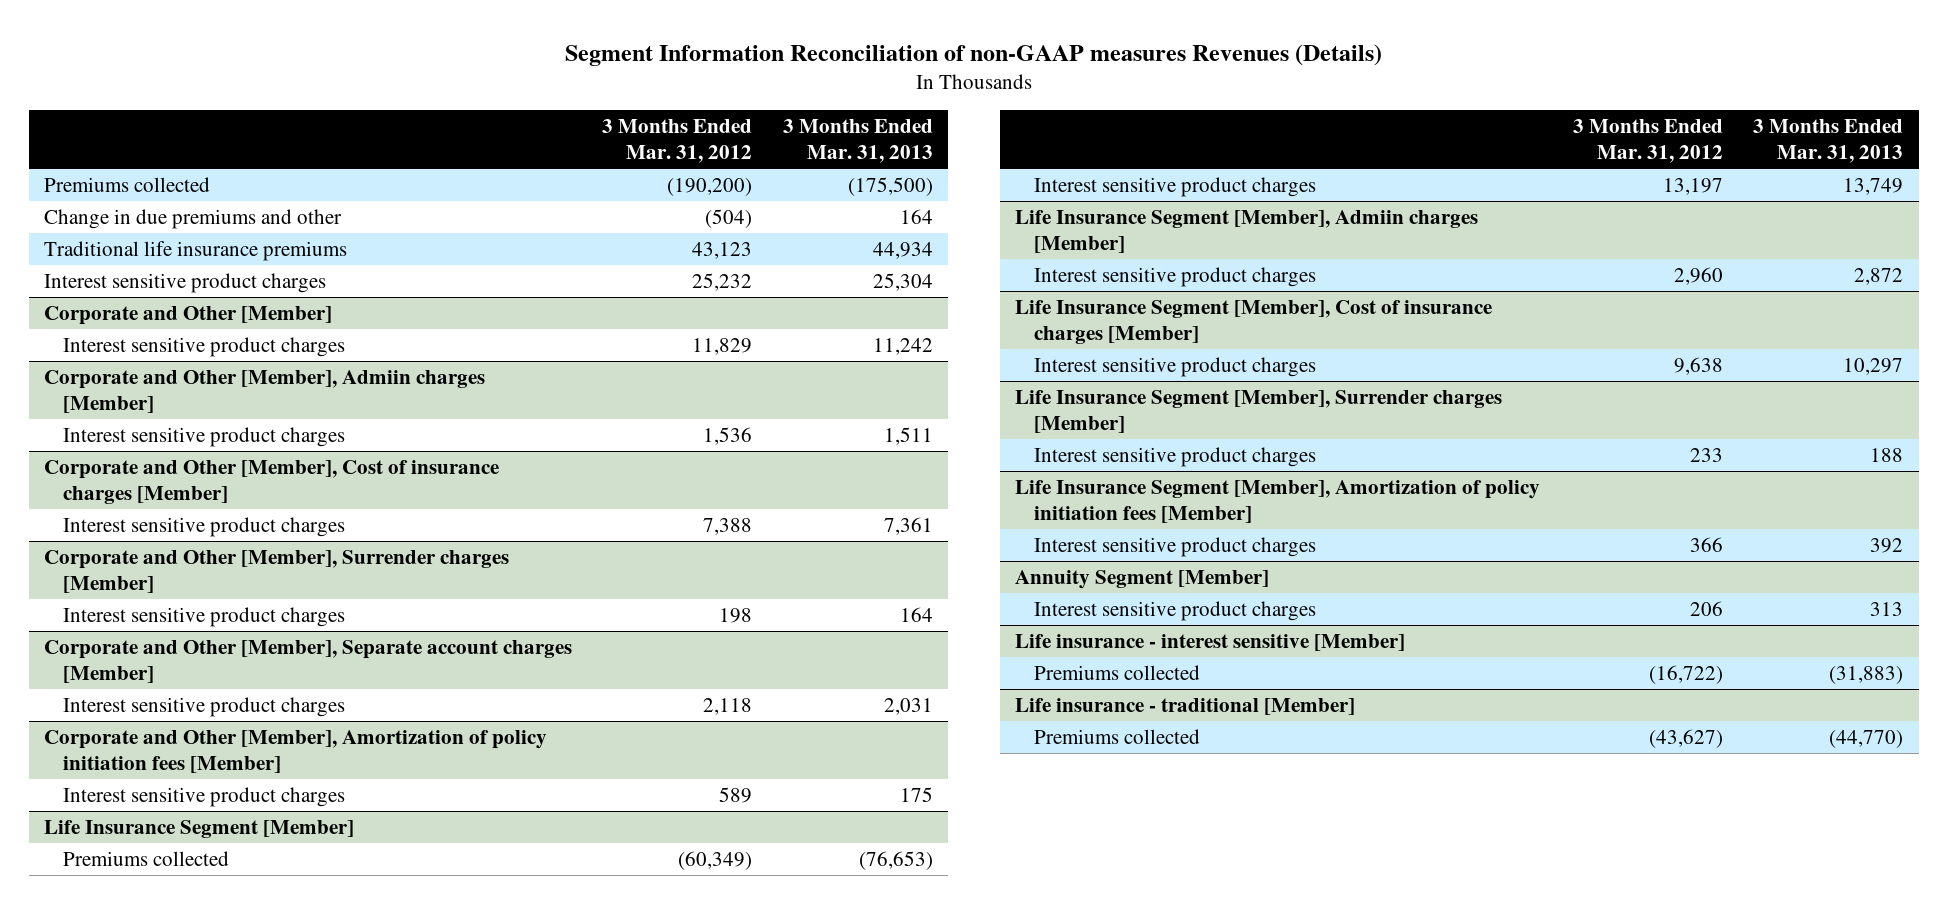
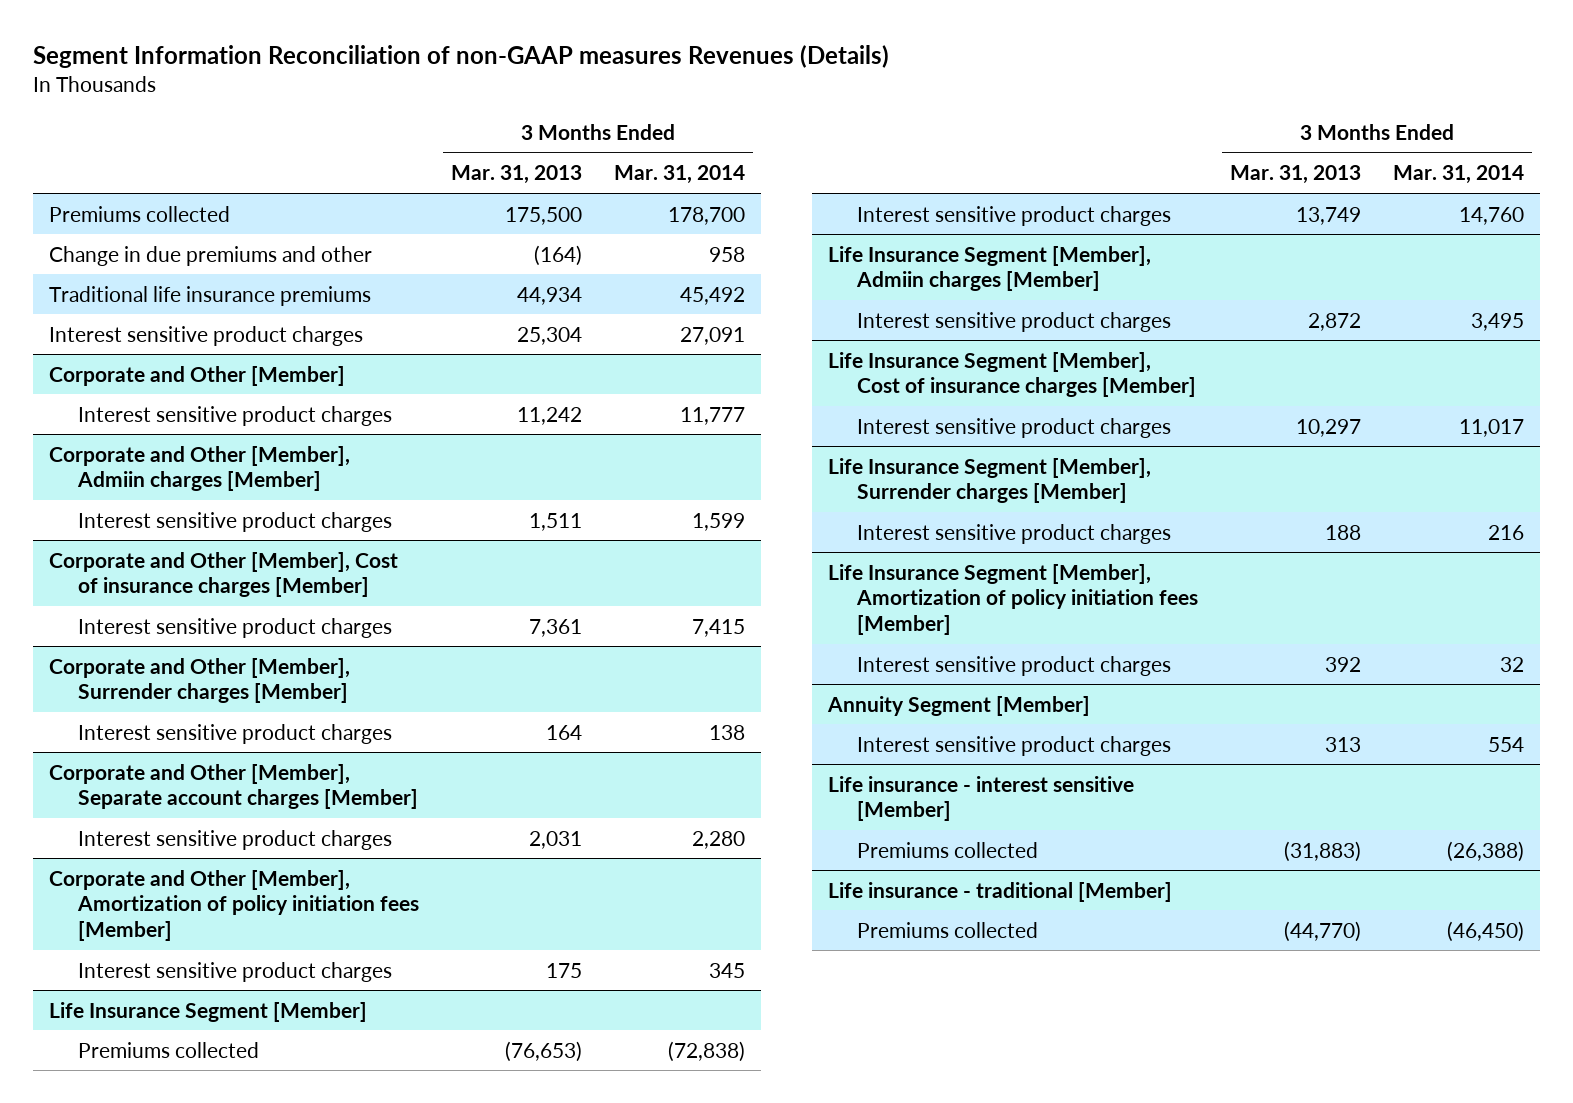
[602,119,753,163] 3 Months Ended Mar. 31, 2012 -> none
none -> [614,165,746,185] Mar. 31, 2014
[847,177,933,197] (175,500) -> [504,206,582,225] 175,500
[899,209,933,225] 164 -> [533,244,582,266] (164)

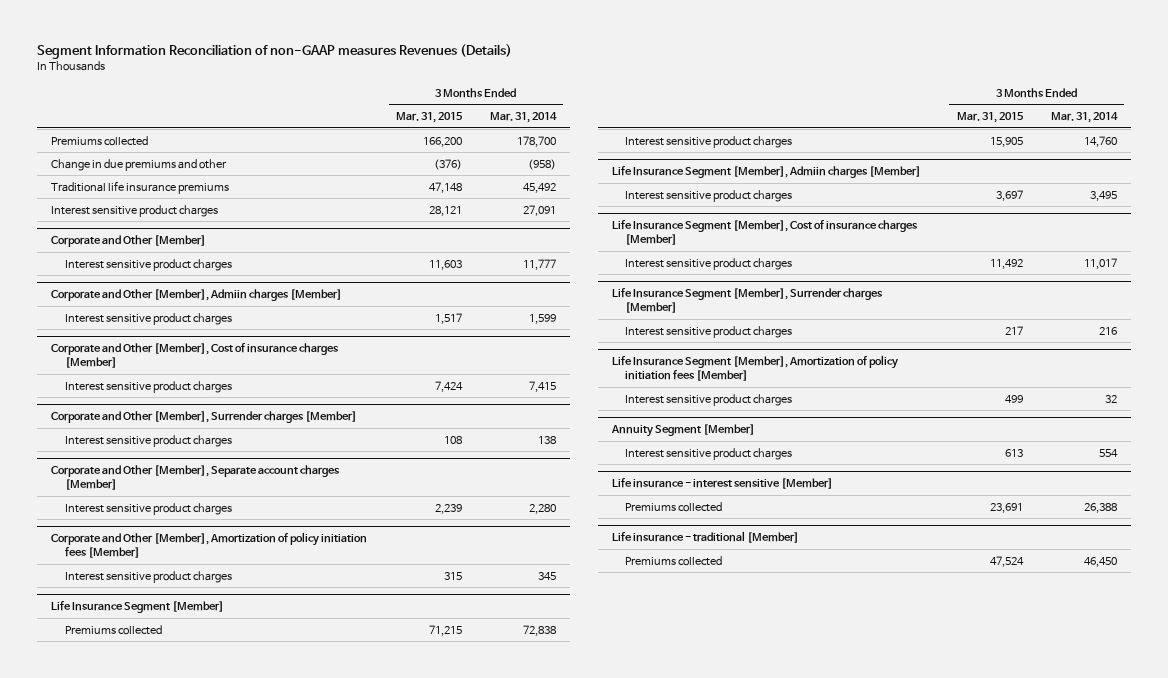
[450,165,582,185] Mar. 31, 2013 -> none
none -> [395,112,463,124] Mar. 31, 2015
[709,246,746,262] 958 -> [527,158,556,170] (958)
[668,1040,746,1062] (72,838) -> [522,624,556,636] 72,838
[1447,840,1525,862] (26,388) -> [1083,502,1117,513] 26,388
[1447,920,1525,942] (46,450) -> [1083,556,1117,567] 46,450

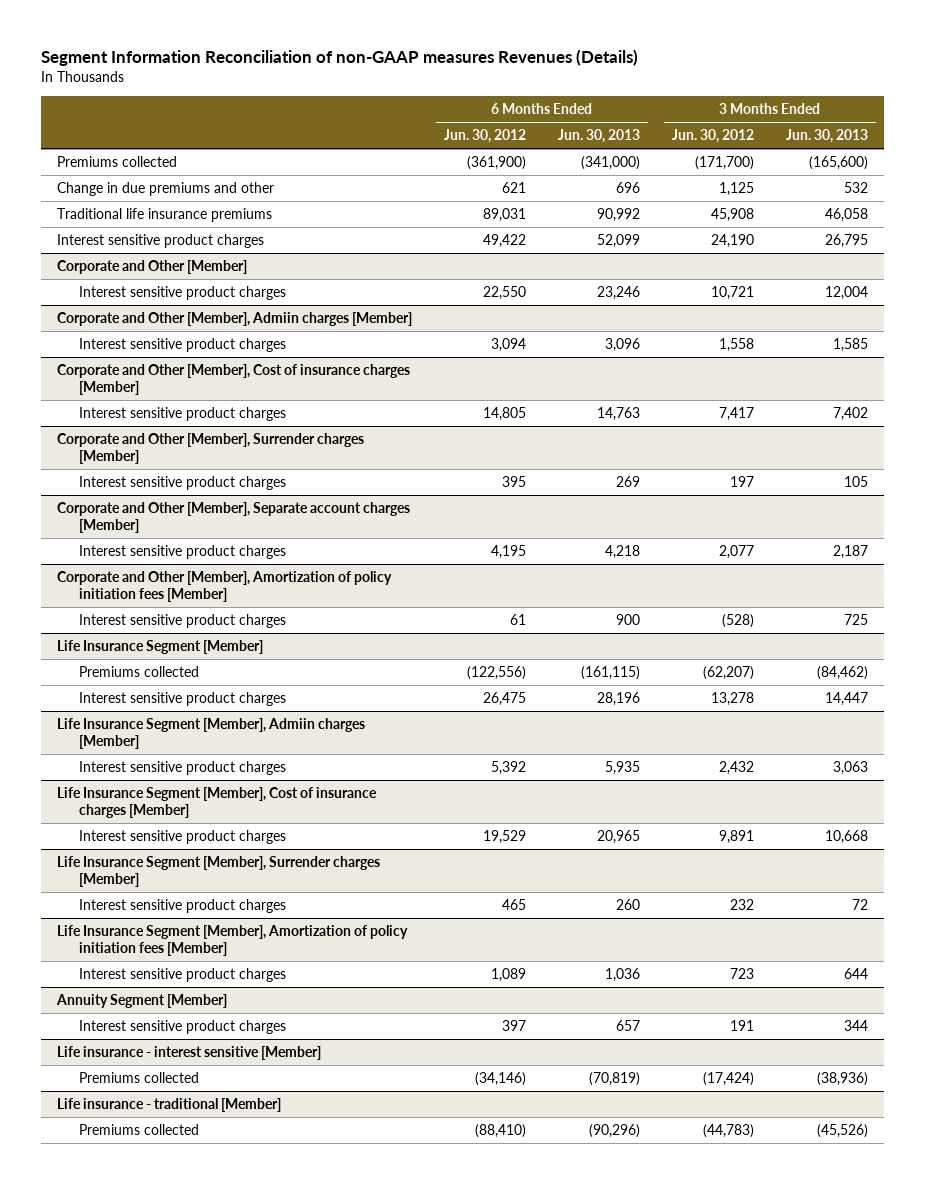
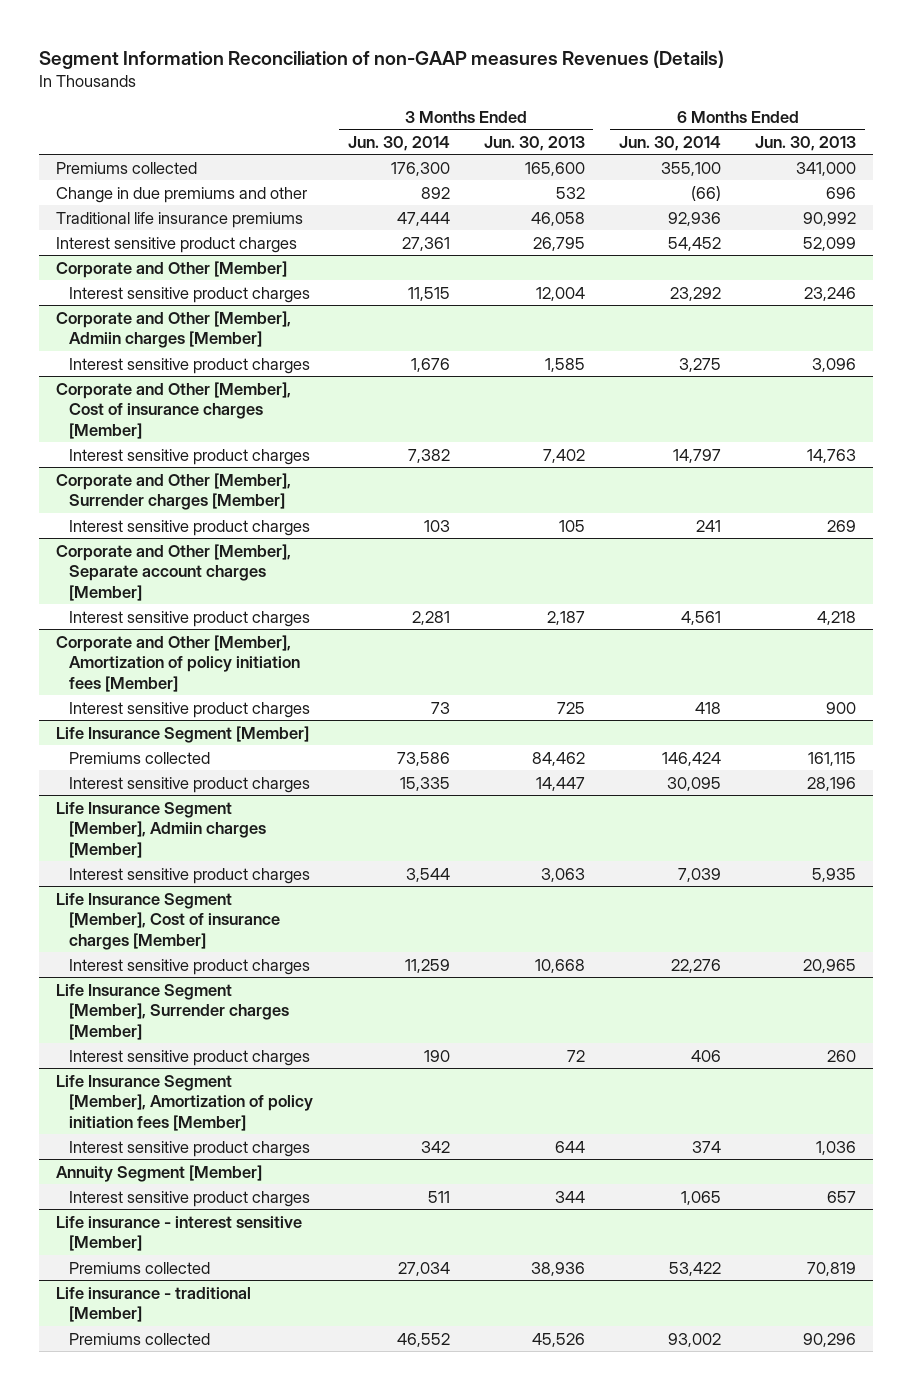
[443,129,526,144] Jun. 30, 2012 -> none
[671,129,754,144] Jun. 30, 2012 -> none
none -> [347,135,450,151] Jun. 30, 2014
none -> [618,135,721,151] Jun. 30, 2014
[580,156,640,171] (341,000) -> [796,161,857,176] 341,000
[808,156,868,171] (165,600) -> [524,161,585,176] 165,600
[580,666,640,681] (161,115) -> [808,751,857,766] 161,115
[816,666,868,681] (84,462) -> [531,751,585,766] 84,462
[588,1072,640,1087] (70,819) -> [807,1261,857,1276] 70,819
[816,1072,868,1087] (38,936) -> [530,1261,585,1276] 38,936
[588,1124,640,1139] (90,296) -> [803,1332,857,1347] 90,296
[816,1124,868,1139] (45,526) -> [531,1332,585,1347] 45,526

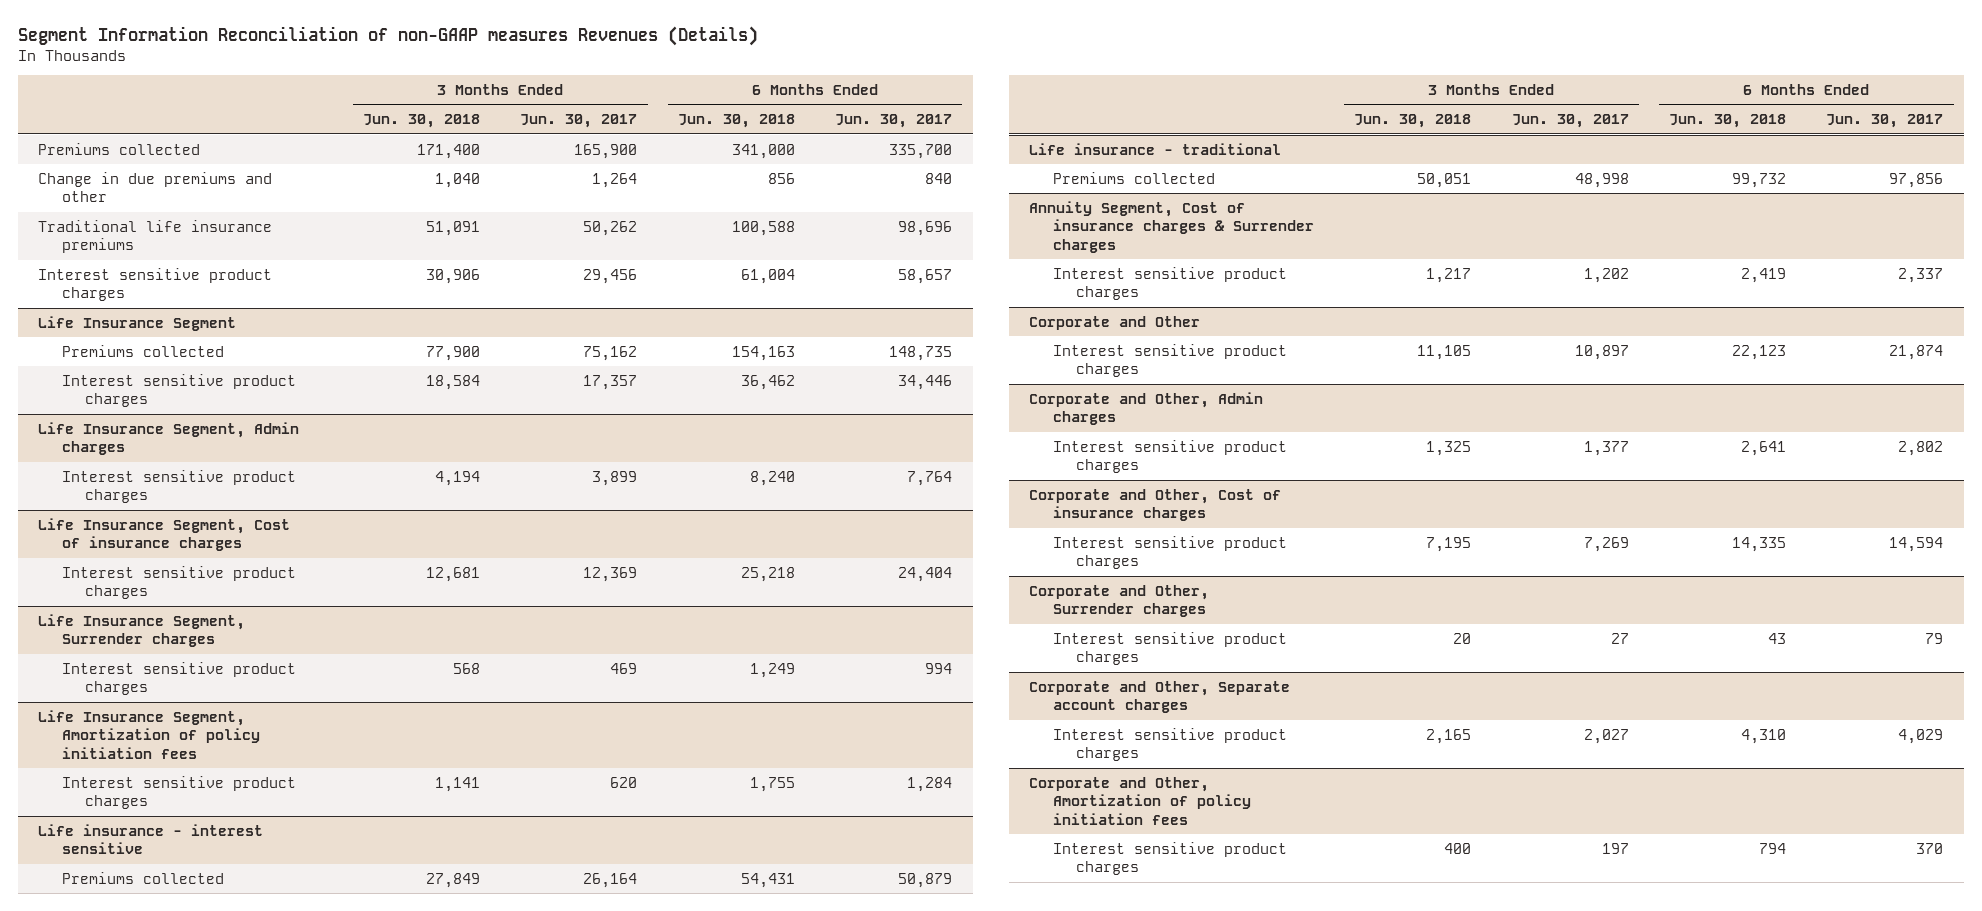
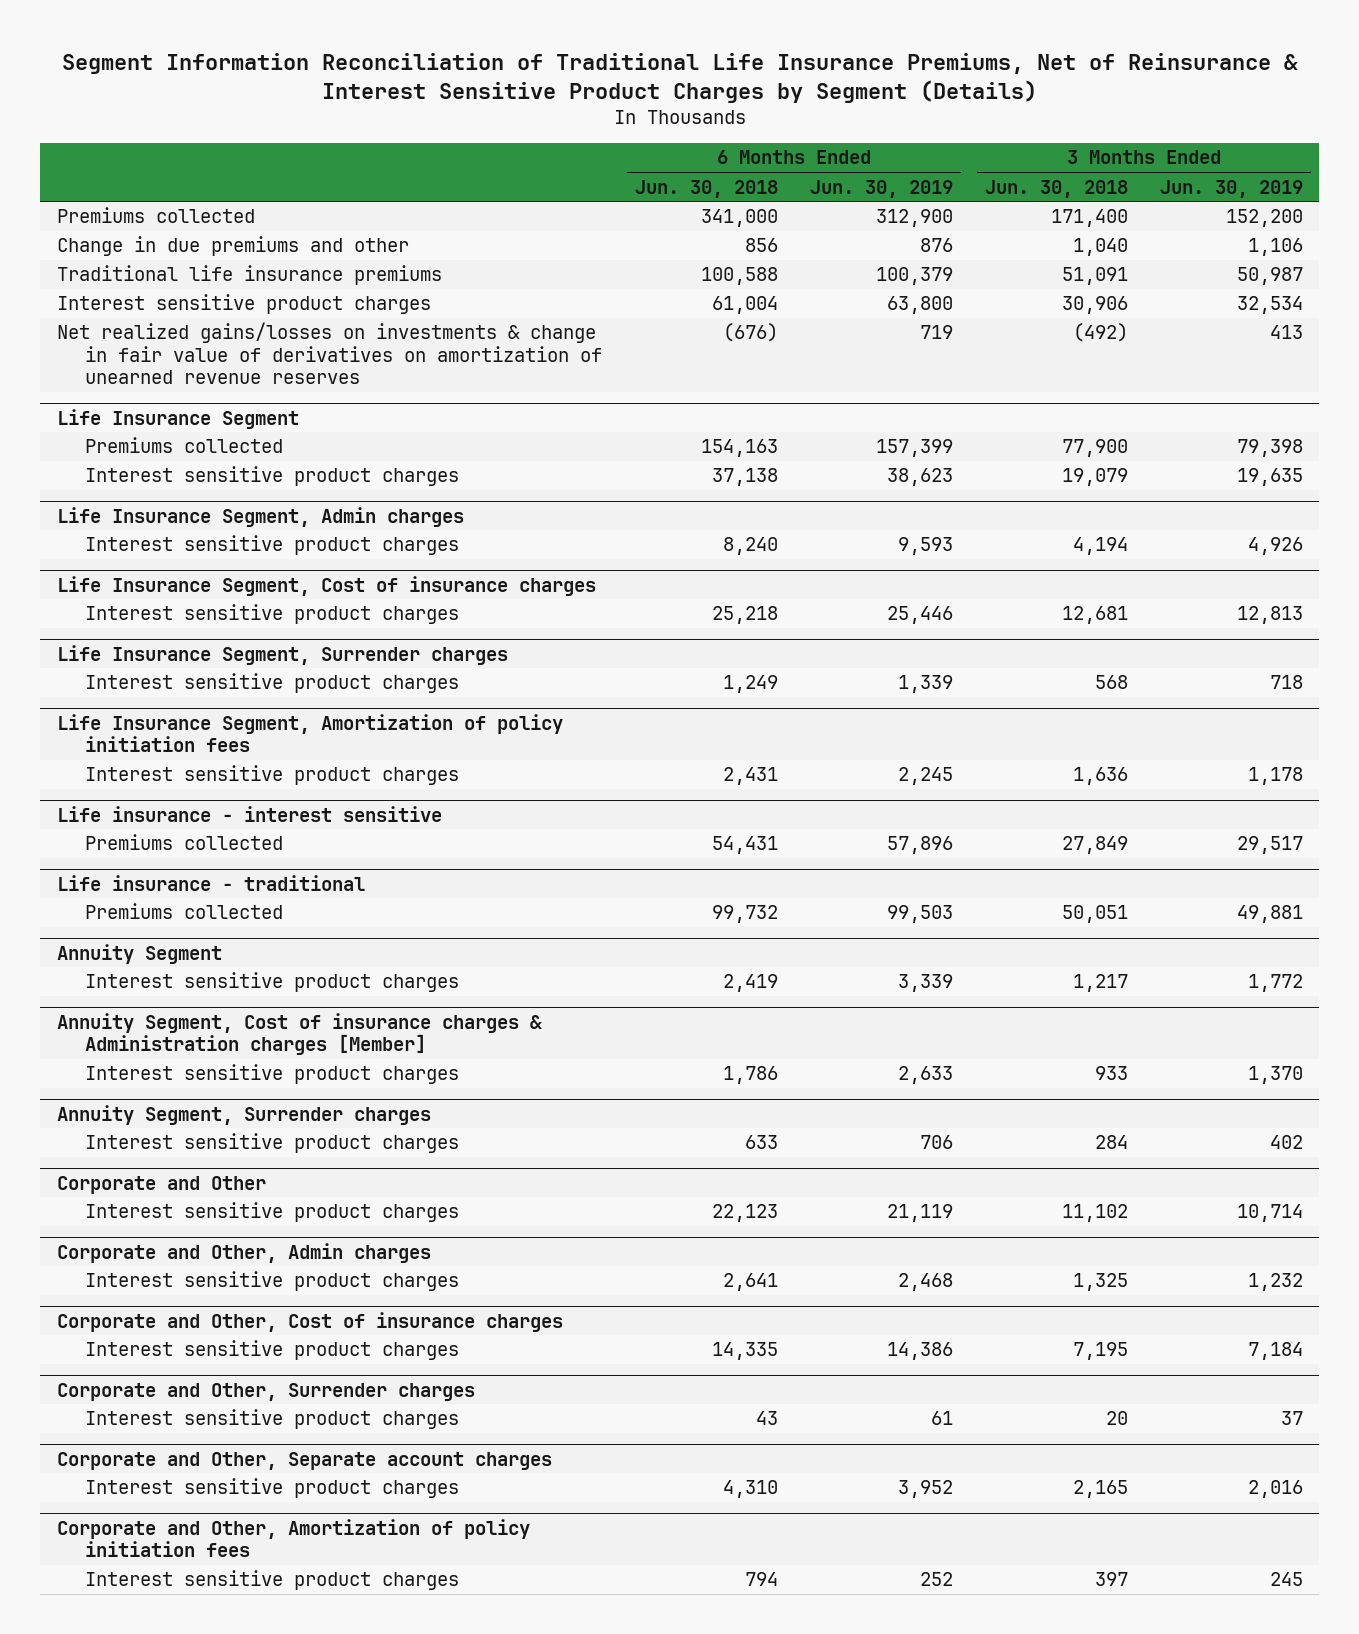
[18,25,759,46] Segment Information Reconciliation of non-GAAP measures Revenues (Details) -> [61,52,1298,103] Segment Information Reconciliation of Traditional Life Insurance Premiums, Net of Reinsurance & Interest Sensitive Product Charges by Segment (Details)
[520,114,638,129] Jun. 30, 2017 -> none
[835,114,953,129] Jun. 30, 2017 -> none
none -> [809,179,953,198] Jun. 30, 2019
none -> [1159,179,1303,198] Jun. 30, 2019
none -> [56,322,603,385] Net realized gains/losses on investments & change in fair value of derivatives on amortization of unearned revenue reserves
[426,374,481,390] 18,584 -> [1061,468,1128,487] 19,079
[740,374,795,390] 36,462 -> [711,468,778,487] 37,138
[435,776,481,792] 1,141 -> [1072,767,1128,786] 1,636
[749,776,795,792] 1,755 -> [722,767,778,786] 2,431
[1029,200,1314,253] Annuity Segment, Cost of insurance charges & Surrender charges -> none
none -> [56,943,222,964] Annuity Segment
none -> [56,1012,542,1055] Annuity Segment, Cost of insurance charges & Administration charges [Member]
none -> [85,1064,460,1085] Interest sensitive product charges
none -> [56,1104,431,1125] Annuity Segment, Surrender charges
none -> [85,1133,460,1154] Interest sensitive product charges
[1417,344,1472,360] 11,105 -> [1061,1204,1128,1223] 11,102
[1444,842,1472,854] 400 -> [1094,1572,1128,1587] 397

